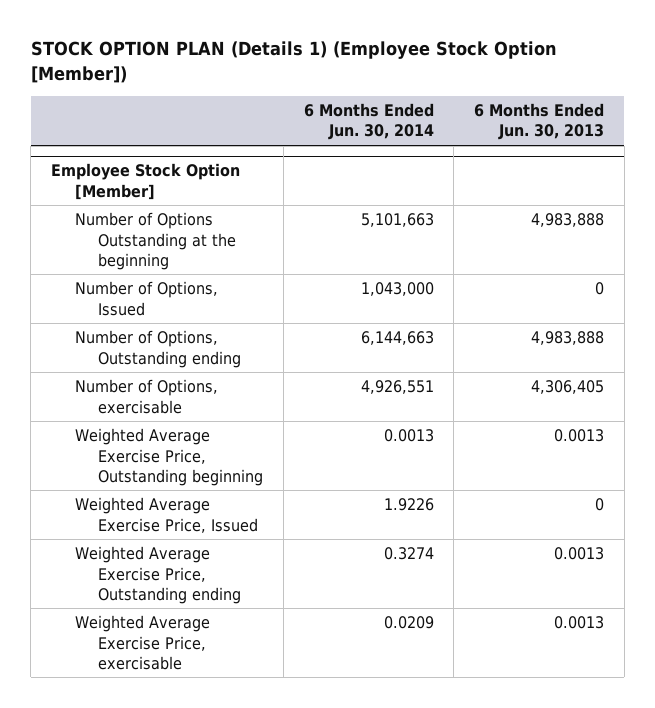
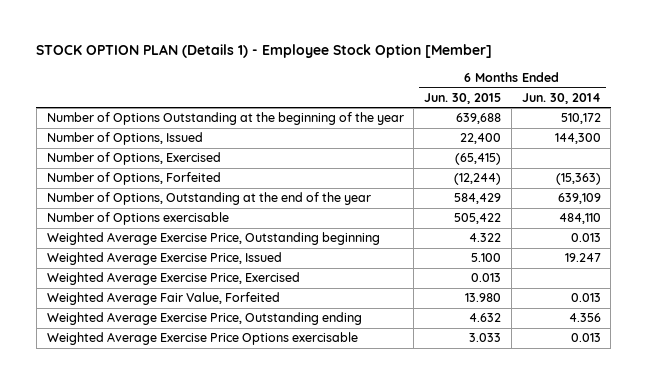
[30,41,557,84] STOCK OPTION PLAN (Details 1) (Employee Stock Option [Member]) -> [36,44,493,59] STOCK OPTION PLAN (Details 1) - Employee Stock Option [Member]
[473,103,604,141] 6 Months Ended Jun. 30, 2013 -> none
none -> [424,92,502,104] Jun. 30, 2015
[50,163,240,200] Employee Stock Option [Member] -> none
[74,212,237,270] Number of Options Outstanding at the beginning -> [46,112,404,126] Number of Options Outstanding at the beginning of the year
[360,213,434,228] 5,101,663 -> [560,113,601,125] 510,172
[360,282,434,297] 1,043,000 -> [554,133,601,145] 144,300
none -> [46,152,221,166] Number of Options, Exercised
none -> [46,172,221,186] Number of Options, Forfeited
[74,330,242,368] Number of Options, Outstanding ending -> [46,192,371,206] Number of Options, Outstanding at the end of the year
[360,331,434,346] 6,144,663 -> [557,193,601,205] 639,109
[74,379,218,414] Number of Options, exercisable -> [46,212,229,226] Number of Options exercisable
[360,380,434,395] 4,926,551 -> [558,213,601,225] 484,110
[383,429,434,443] 0.0013 -> [570,233,601,243] 0.013
[383,498,434,512] 1.9226 -> [564,253,601,263] 19.247
none -> [46,272,300,286] Weighted Average Exercise Price, Exercised
none -> [46,292,280,306] Weighted Average Fair Value, Forfeited
[383,547,434,561] 0.3274 -> [568,313,601,323] 4.356
[74,615,210,670] Weighted Average Exercise Price, exercisable -> [46,332,358,346] Weighted Average Exercise Price Options exercisable
[383,616,434,630] 0.0209 -> [570,333,601,343] 0.013

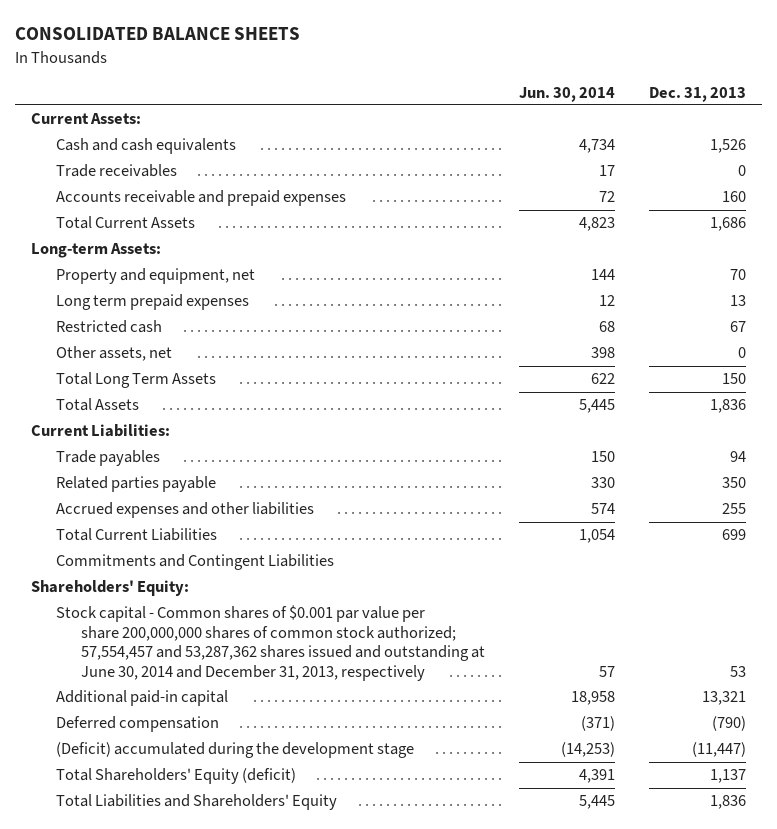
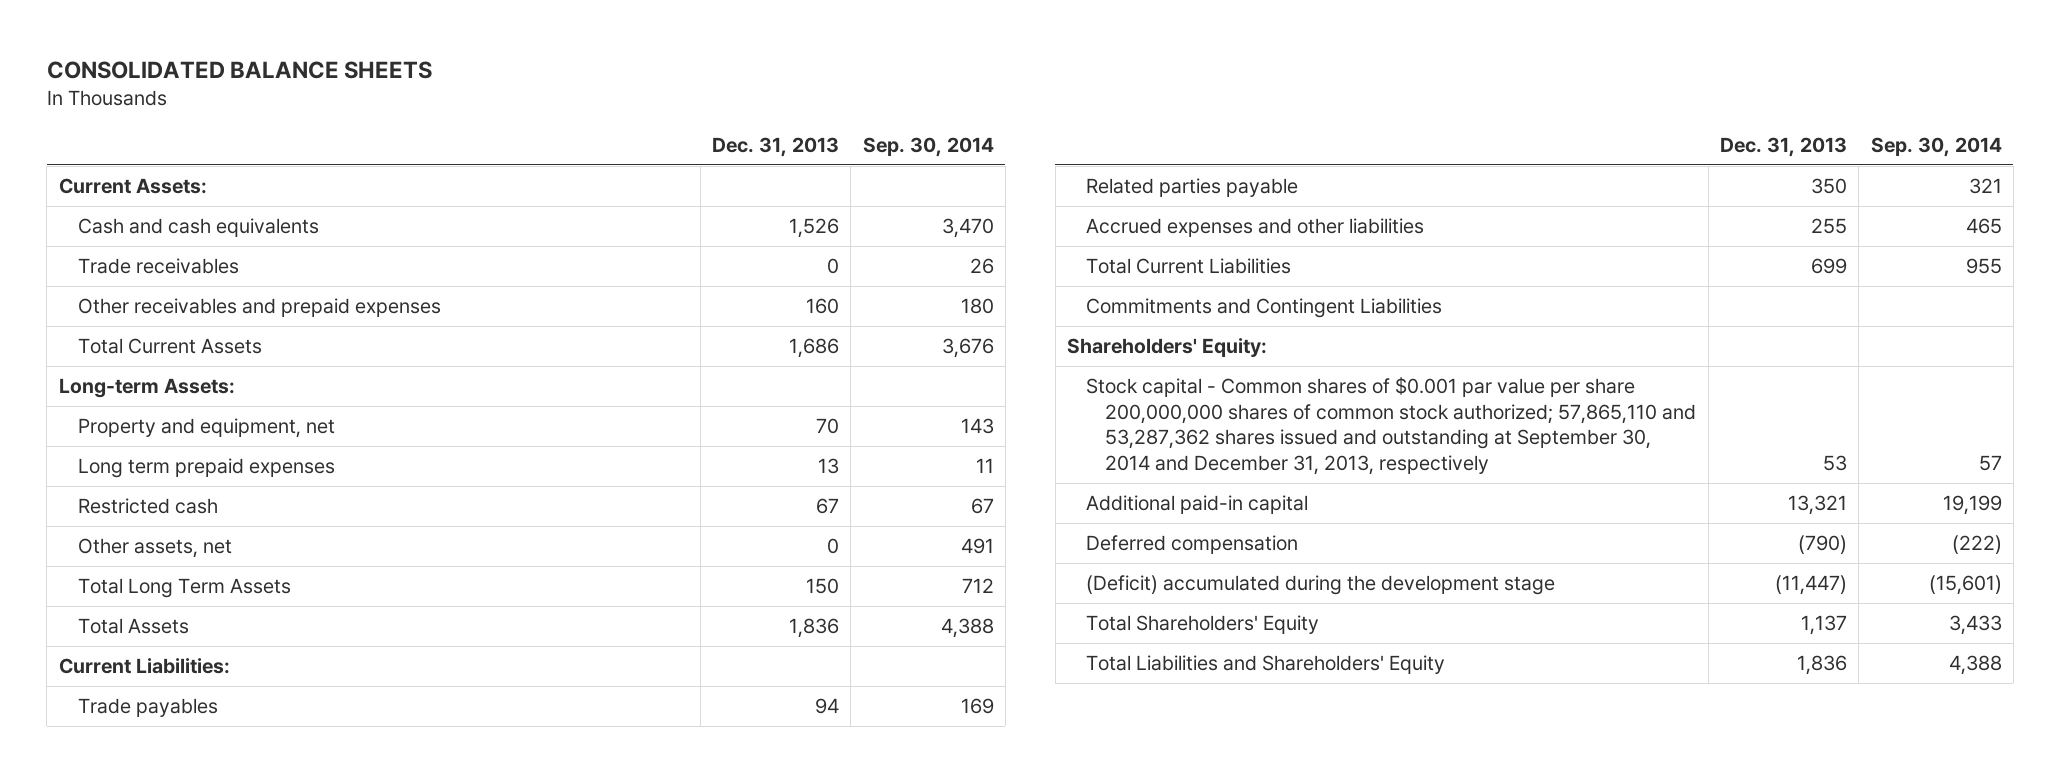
[519,86,616,102] Jun. 30, 2014 -> none
none -> [862,136,994,157] Sep. 30, 2014
[56,190,347,207] Accounts receivable and prepaid expenses -> [77,298,441,318] Other receivables and prepaid expenses
[56,605,486,681] Stock capital - Common shares of $0.001 par value per share 200,000,000 shares of common stock authorized; 57,554,457 and 53,287,362 shares issued and outstanding at June 30, 2014 and December 31, 2013, respectively -> [1086,377,1697,475] Stock capital - Common shares of $0.001 par value per share 200,000,000 shares of common stock authorized; 57,865,110 and 53,287,362 shares issued and outstanding at September 30, 2014 and December 31, 2013, respectively
[56,768,297,785] Total Shareholders' Equity (deficit) -> [1086,615,1320,635] Total Shareholders' Equity

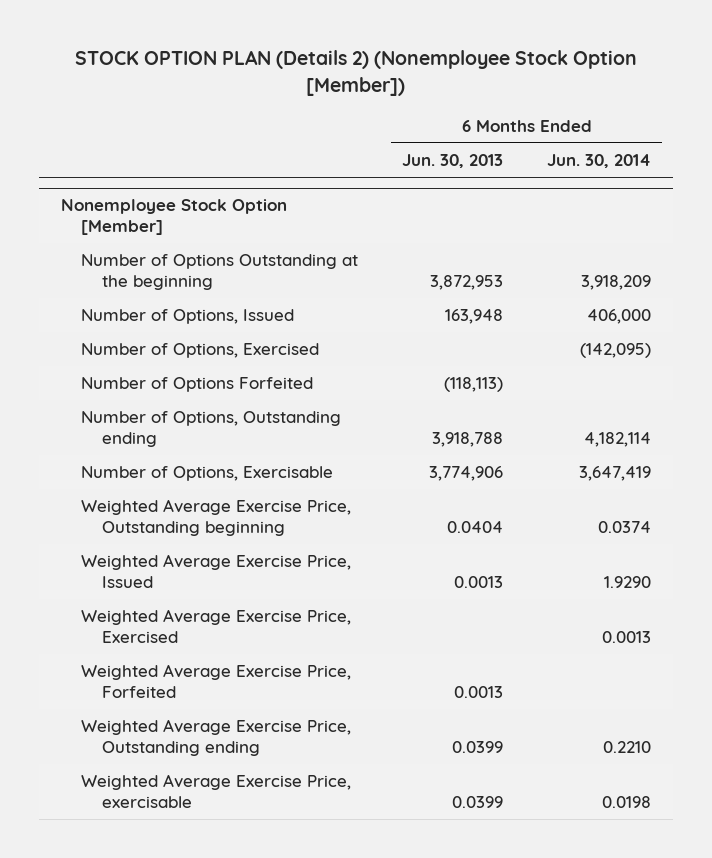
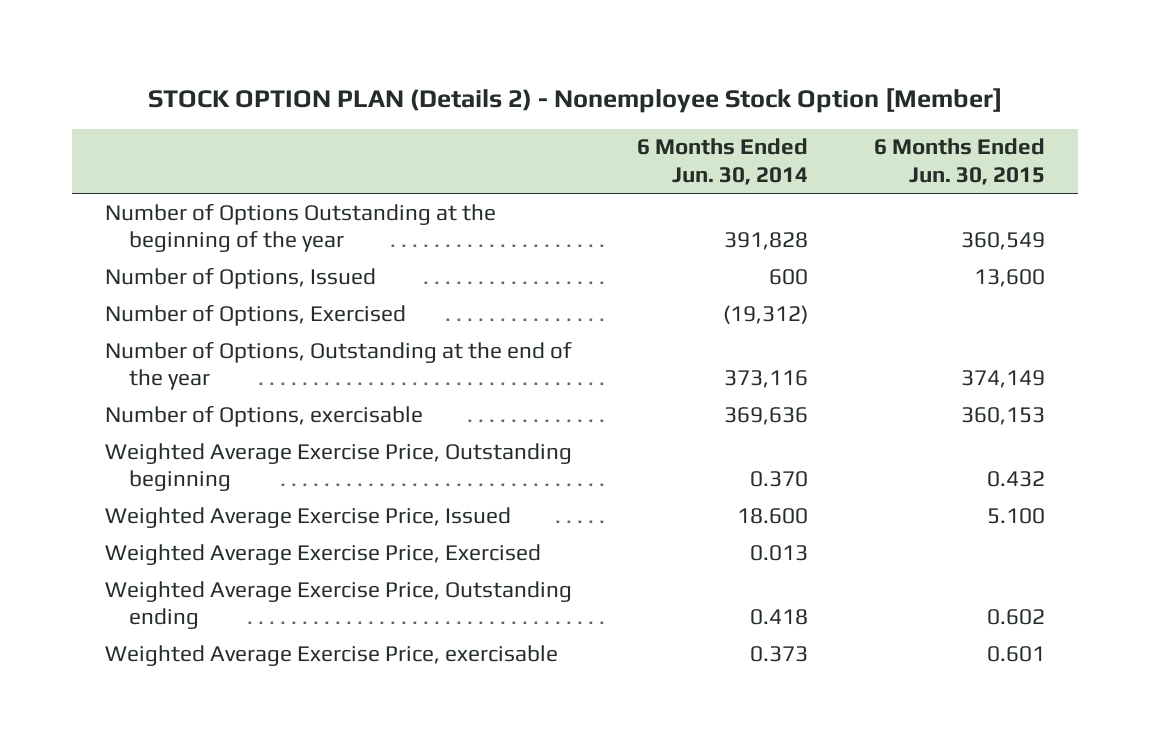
[75,50,638,96] STOCK OPTION PLAN (Details 2) (Nonemployee Stock Option [Member]) -> [147,87,1002,113] STOCK OPTION PLAN (Details 2) - Nonemployee Stock Option [Member]
[402,154,504,169] Jun. 30, 2013 -> none
none -> [874,138,1046,186] 6 Months Ended Jun. 30, 2015
[61,199,288,236] Nonemployee Stock Option [Member] -> none
[81,377,314,393] Number of Options Forfeited -> none
[81,664,352,698] Weighted Average Exercise Price, Forfeited -> none
[81,254,359,290] Number of Options Outstanding at the beginning -> [104,203,496,253] Number of Options Outstanding at the beginning of the year
[581,274,652,290] 3,918,209 -> [724,232,809,251] 391,828
[587,309,652,325] 406,000 -> [769,268,809,285] 600
[580,343,652,359] (142,095) -> [723,304,809,324] (19,312)
[81,411,342,447] Number of Options, Outstanding ending -> [104,341,572,391] Number of Options, Outstanding at the end of the year
[584,431,652,447] 4,182,114 -> [724,370,809,389] 373,116
[81,466,334,482] Number of Options, Exercisable -> [104,405,423,427] Number of Options, exercisable
[579,466,652,482] 3,647,419 -> [724,406,809,425] 369,636
[598,520,652,533] 0.0374 -> [750,471,809,488] 0.370
[604,575,652,588] 1.9290 -> [737,507,809,524] 18.600
[602,630,652,643] 0.0013 -> [750,544,809,561] 0.013
[603,740,652,753] 0.2210 -> [750,609,809,626] 0.418
[602,795,652,808] 0.0198 -> [750,645,809,662] 0.373

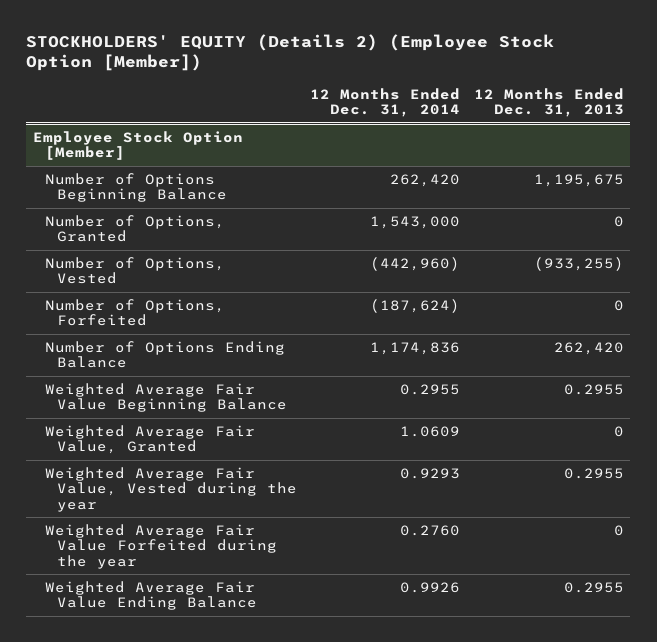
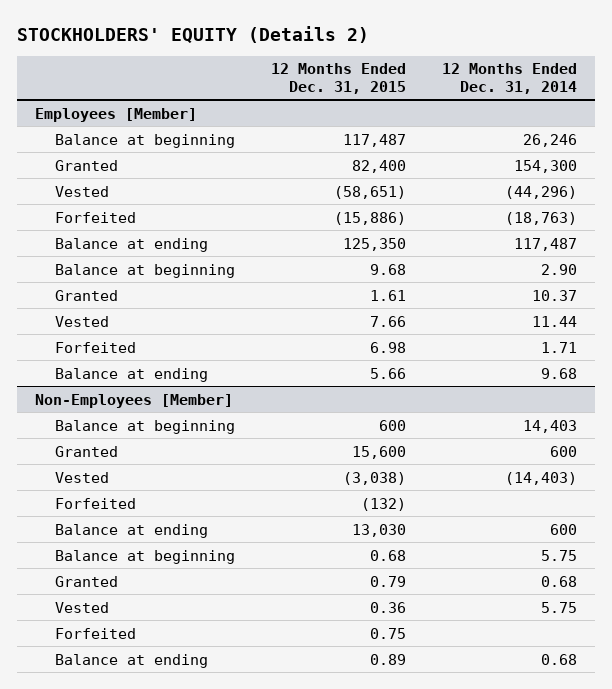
[26,33,555,72] STOCKHOLDERS' EQUITY (Details 2) (Employee Stock Option [Member]) -> [17,25,370,43] STOCKHOLDERS' EQUITY (Details 2)
[473,87,624,118] 12 Months Ended Dec. 31, 2013 -> none
none -> [271,63,407,94] 12 Months Ended Dec. 31, 2015
[32,130,243,161] Employee Stock Option [Member] -> none
[44,466,298,513] Weighted Average Fair Value, Vested during the year -> none
[44,523,278,570] Weighted Average Fair Value Forfeited during the year -> none
none -> [35,107,198,122] Employees [Member]
[44,172,228,203] Number of Options Beginning Balance -> [55,133,236,148] Balance at beginning
[390,173,461,187] 262,420 -> [523,133,578,147] 26,246
[44,214,225,243] Number of Options, Granted -> [55,159,119,171] Granted
[370,215,461,229] 1,543,000 -> [514,159,578,173] 154,300
[44,256,225,285] Number of Options, Vested -> [55,185,110,197] Vested
[370,256,461,271] (442,960) -> [505,185,578,199] (44,296)
[44,298,225,327] Number of Options, Forfeited -> [55,211,137,223] Forfeited
[370,298,461,313] (187,624) -> [505,211,578,225] (18,763)
[44,340,285,369] Number of Options Ending Balance -> [55,237,209,252] Balance at ending
[370,341,461,355] 1,174,836 -> [514,237,578,251] 117,487
[44,382,288,413] Weighted Average Fair Value Beginning Balance -> [55,263,236,278] Balance at beginning
[400,383,461,395] 0.2955 -> [541,263,578,275] 2.90
[44,424,255,455] Weighted Average Fair Value, Granted -> [55,289,119,301] Granted
[400,425,461,437] 1.0609 -> [532,289,578,301] 10.37
none -> [55,315,110,327] Vested
none -> [55,341,137,353] Forfeited
[44,580,258,611] Weighted Average Fair Value Ending Balance -> [55,367,209,382] Balance at ending
[400,581,461,593] 0.9926 -> [541,367,578,379] 9.68
none -> [35,393,234,408] Non-Employees [Member]
none -> [55,419,236,434] Balance at beginning
none -> [55,445,119,457] Granted
none -> [55,471,110,483] Vested
none -> [55,497,137,509] Forfeited
none -> [55,523,209,538] Balance at ending
none -> [55,549,236,564] Balance at beginning
none -> [55,575,119,587] Granted
none -> [55,601,110,613] Vested
none -> [55,627,137,639] Forfeited
none -> [55,653,209,668] Balance at ending

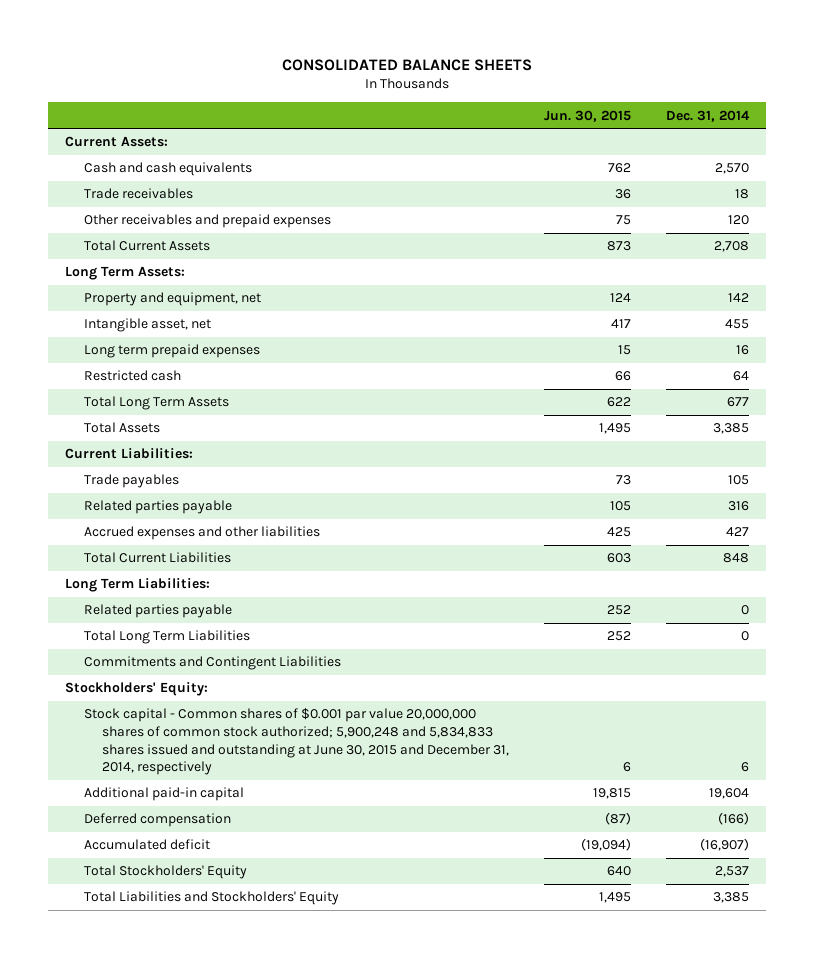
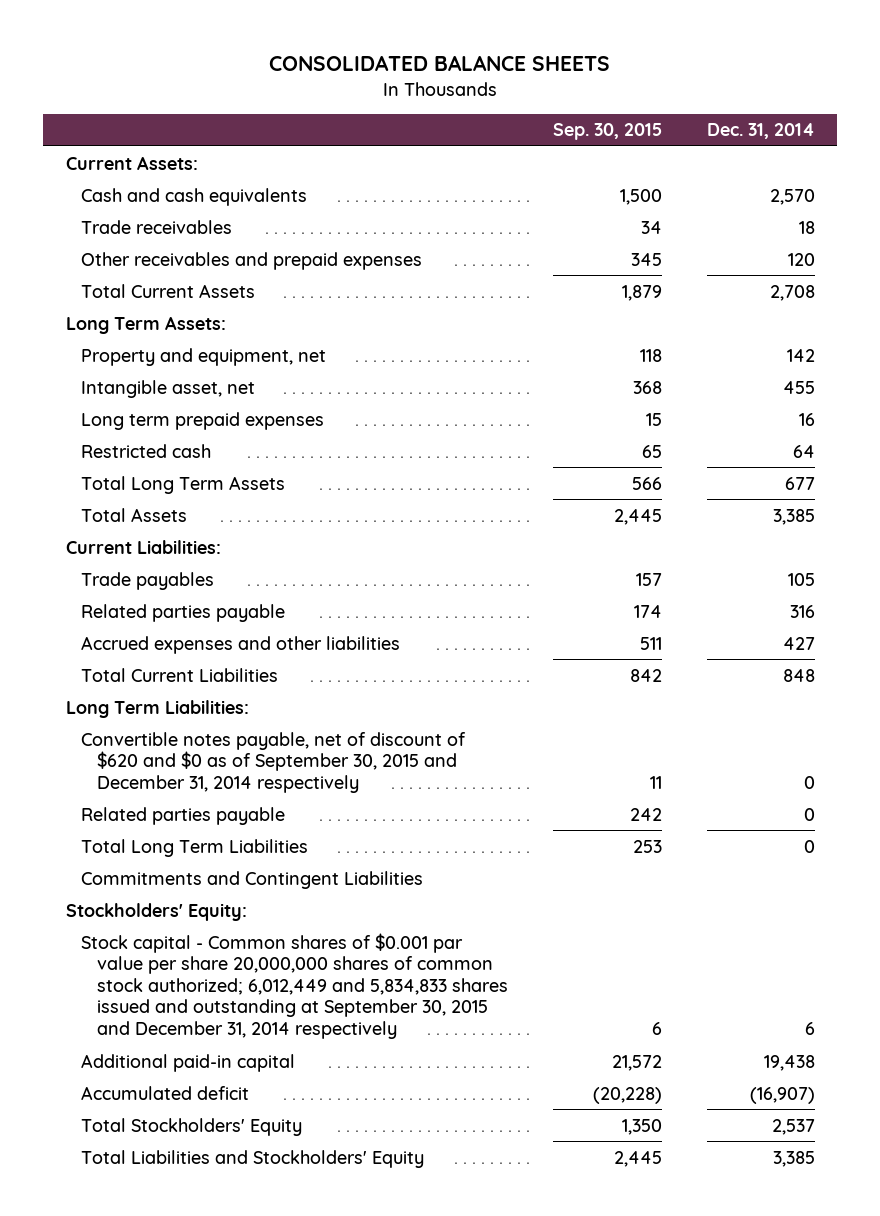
[544,109,632,122] Jun. 30, 2015 -> none
none -> [552,123,662,141] Sep. 30, 2015
none -> [81,731,467,793] Convertible notes payable, net of discount of $620 and $0 as of September 30, 2015 and December 31, 2014 respectively
[83,813,231,828] Deferred compensation -> none
[83,708,510,776] Stock capital - Common shares of $0.001 par value 20,000,000 shares of common stock authorized; 5,900,248 and 5,834,833 shares issued and outstanding at June 30, 2015 and December 31, 2014, respectively -> [81,932,508,1039] Stock capital - Common shares of $0.001 par value per share 20,000,000 shares of common stock authorized; 6,012,449 and 5,834,833 shares issued and outstanding at September 30, 2015 and December 31, 2014 respectively
[708,788,749,800] 19,604 -> [763,1054,815,1071] 19,438

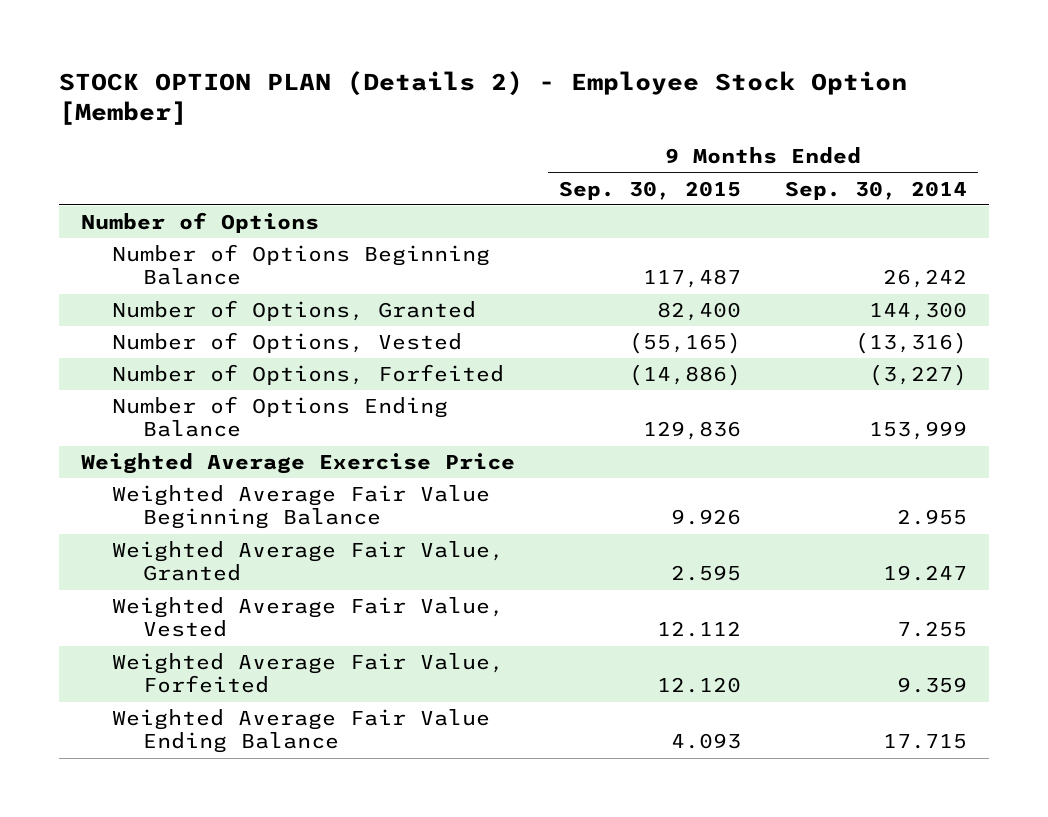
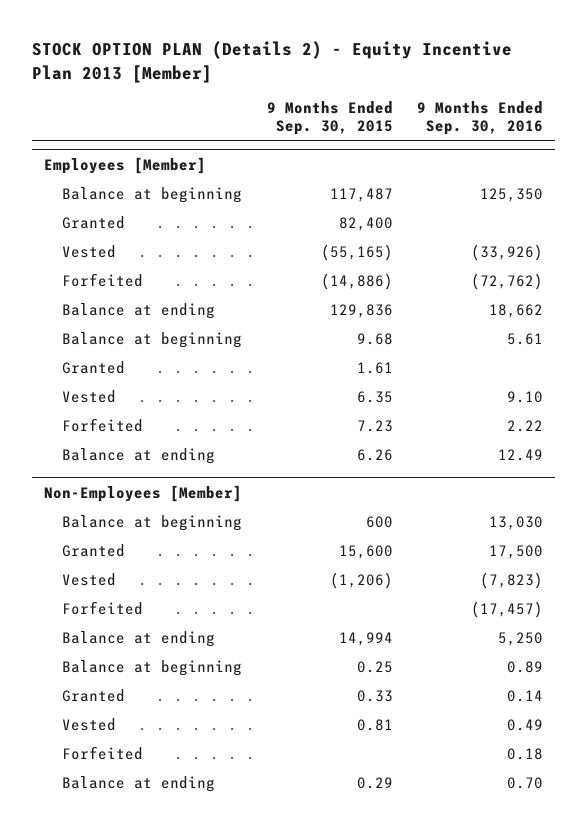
[58,70,907,126] STOCK OPTION PLAN (Details 2) - Employee Stock Option [Member] -> [32,41,513,83] STOCK OPTION PLAN (Details 2) - Equity Incentive Plan 2013 [Member]
[784,180,967,200] Sep. 30, 2014 -> none
none -> [417,101,544,136] 9 Months Ended Sep. 30, 2016
[80,212,319,234] Number of Options -> none
[80,453,515,475] Weighted Average Exercise Price -> none
none -> [44,156,207,174] Employees [Member]
[111,244,490,286] Number of Options Beginning Balance -> [61,186,242,203] Balance at beginning
[111,300,476,322] Number of Options, Granted -> [61,215,125,229] Granted
[111,332,462,354] Number of Options, Vested -> [61,244,116,258] Vested
[111,364,504,386] Number of Options, Forfeited -> [61,272,143,287] Forfeited
[111,396,448,438] Number of Options Ending Balance -> [61,302,215,319] Balance at ending
[111,485,490,530] Weighted Average Fair Value Beginning Balance -> [61,331,242,348] Balance at beginning
[670,509,741,526] 9.926 -> [356,332,393,345] 9.68
[111,541,504,582] Weighted Average Fair Value, Granted -> [61,360,125,374] Granted
[670,565,741,582] 2.595 -> [356,361,393,374] 1.61
[111,597,504,638] Weighted Average Fair Value, Vested -> [61,389,116,403] Vested
[656,621,741,638] 12.112 -> [356,390,393,403] 6.35
[111,653,504,694] Weighted Average Fair Value, Forfeited -> [61,417,143,432] Forfeited
[656,677,741,694] 12.120 -> [356,419,393,432] 7.23
[111,709,490,754] Weighted Average Fair Value Ending Balance -> [61,447,215,464] Balance at ending
[670,733,741,750] 4.093 -> [356,448,393,461] 6.26
none -> [44,484,243,502] Non-Employees [Member]
none -> [61,514,242,531] Balance at beginning
none -> [61,543,125,557] Granted
none -> [61,572,116,586] Vested
none -> [61,600,143,615] Forfeited
none -> [61,630,215,647] Balance at ending
none -> [61,659,242,676] Balance at beginning
none -> [61,688,125,702] Granted
none -> [61,717,116,731] Vested
none -> [61,745,143,760] Forfeited
none -> [61,775,215,792] Balance at ending

